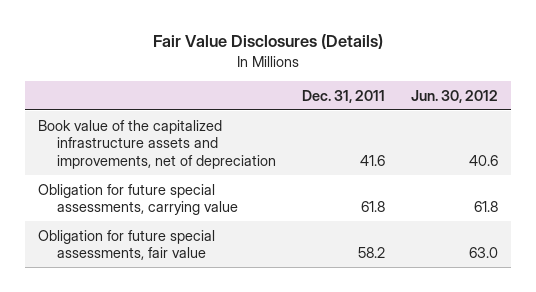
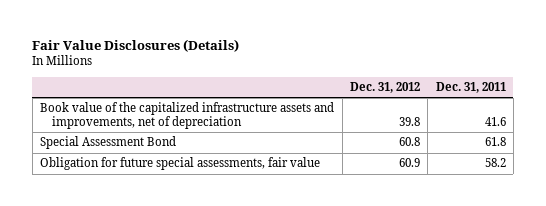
[410,89,498,103] Jun. 30, 2012 -> none
none -> [349,81,420,93] Dec. 31, 2012
[37,183,239,216] Obligation for future special assessments, carrying value -> [40,136,177,150] Special Assessment Bond

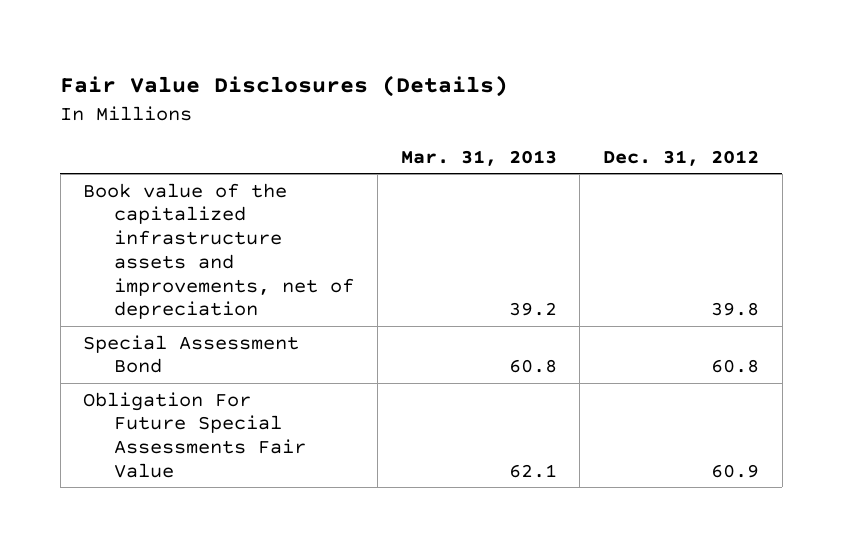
[435,81,506,93] Dec. 31, 2011 -> none
none -> [400,149,557,166] Mar. 31, 2013
[40,157,321,171] Obligation for future special assessments, fair value -> [83,391,306,478] Obligation For Future Special Assessments Fair Value

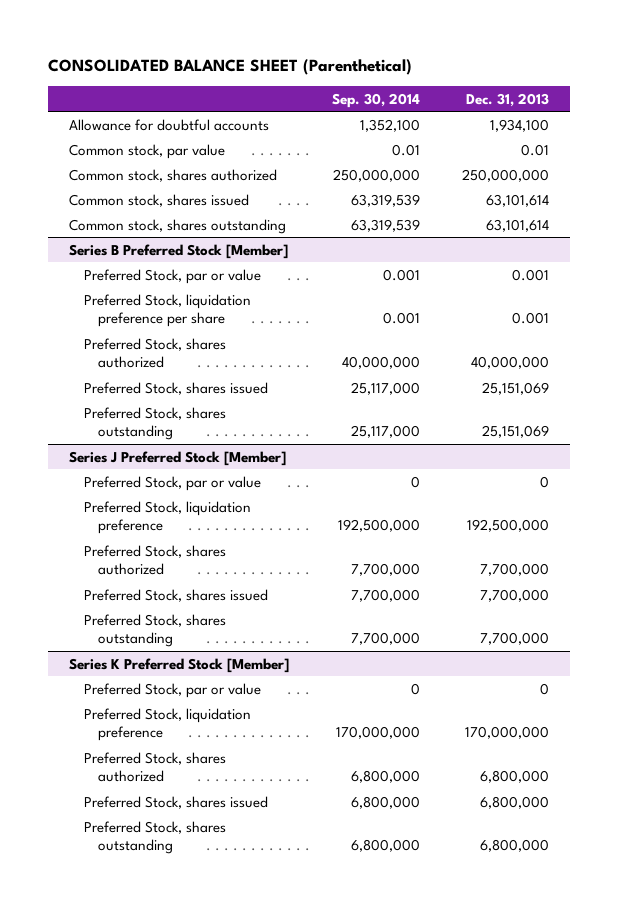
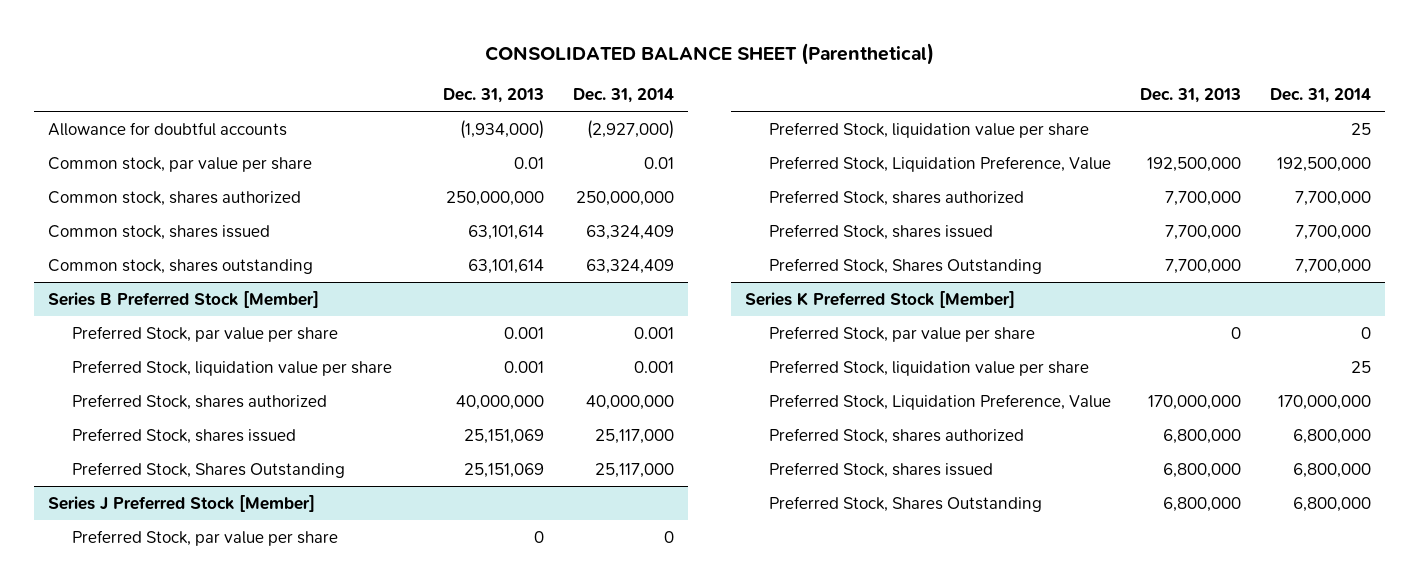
[331,92,420,108] Sep. 30, 2014 -> none
none -> [573,88,675,104] Dec. 31, 2014
[489,118,549,132] 1,934,100 -> [460,119,545,139] (1,934,000)
[69,143,226,159] Common stock, par value -> [48,156,313,172] Common stock, par value per share
[83,268,261,284] Preferred Stock, par or value -> [72,325,339,342] Preferred Stock, par value per share
[83,293,251,328] Preferred Stock, liquidation preference per share -> [72,359,393,376] Preferred Stock, liquidation value per share
[83,406,226,441] Preferred Stock, shares outstanding -> [72,461,346,478] Preferred Stock, Shares Outstanding
[83,475,261,491] Preferred Stock, par or value -> [72,529,339,546] Preferred Stock, par value per share
none -> [769,121,1090,138] Preferred Stock, liquidation value per share
[83,500,251,535] Preferred Stock, liquidation preference -> [769,155,1112,172] Preferred Stock, Liquidation Preference, Value
[83,613,226,648] Preferred Stock, shares outstanding -> [769,257,1043,274] Preferred Stock, Shares Outstanding
[83,682,261,698] Preferred Stock, par or value -> [769,325,1036,342] Preferred Stock, par value per share
none -> [769,359,1090,376] Preferred Stock, liquidation value per share
[83,707,251,742] Preferred Stock, liquidation preference -> [769,393,1112,410] Preferred Stock, Liquidation Preference, Value
[83,820,226,855] Preferred Stock, shares outstanding -> [769,495,1043,512] Preferred Stock, Shares Outstanding

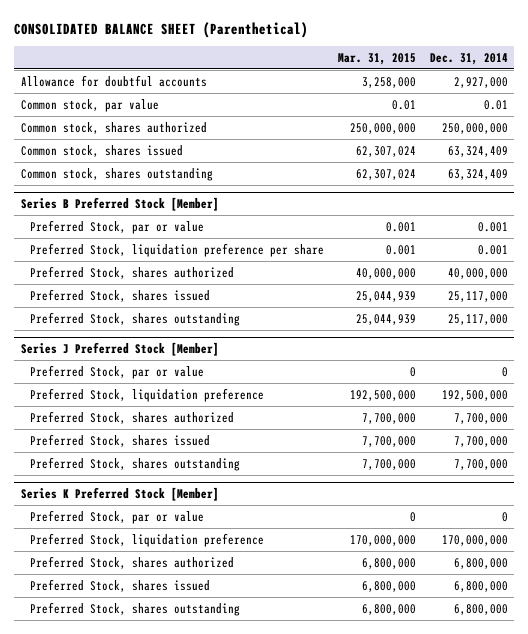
[443,88,545,104] Dec. 31, 2013 -> none
none -> [337,53,416,66] Mar. 31, 2015
[587,119,675,139] (2,927,000) -> [453,76,508,88] 2,927,000
[48,156,313,172] Common stock, par value per share -> [20,98,159,112] Common stock, par value
[72,325,339,342] Preferred Stock, par value per share -> [30,219,205,234] Preferred Stock, par or value
[72,359,393,376] Preferred Stock, liquidation value per share -> [30,242,325,257] Preferred Stock, liquidation preference per share
[72,461,346,478] Preferred Stock, Shares Outstanding -> [30,311,241,326] Preferred Stock, shares outstanding
[769,121,1090,138] Preferred Stock, liquidation value per share -> none
[72,529,339,546] Preferred Stock, par value per share -> [30,364,205,379] Preferred Stock, par or value
[769,155,1112,172] Preferred Stock, Liquidation Preference, Value -> [30,387,265,402] Preferred Stock, liquidation preference
[769,257,1043,274] Preferred Stock, Shares Outstanding -> [30,456,241,471] Preferred Stock, shares outstanding
[769,359,1090,376] Preferred Stock, liquidation value per share -> none
[769,325,1036,342] Preferred Stock, par value per share -> [30,509,205,524] Preferred Stock, par or value
[769,393,1112,410] Preferred Stock, Liquidation Preference, Value -> [30,532,265,547] Preferred Stock, liquidation preference
[769,495,1043,512] Preferred Stock, Shares Outstanding -> [30,601,241,616] Preferred Stock, shares outstanding

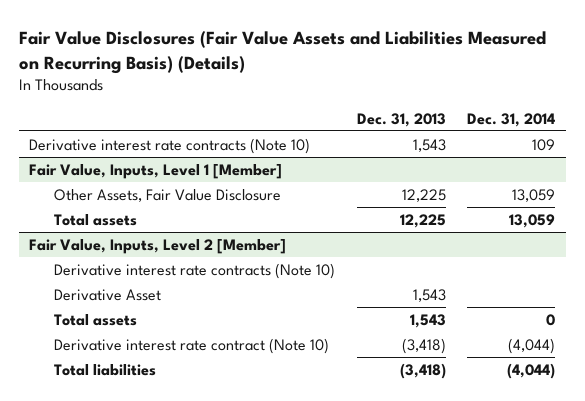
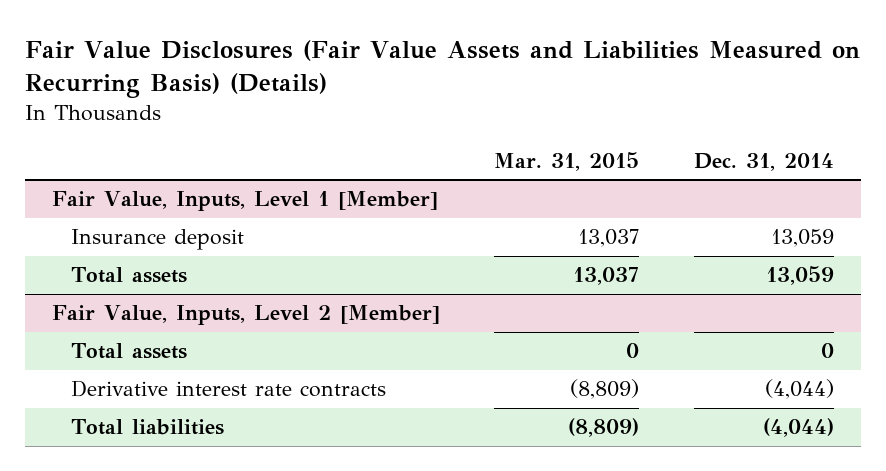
[356,112,446,127] Dec. 31, 2013 -> none
none -> [494,151,640,171] Mar. 31, 2015
[29,137,311,154] Derivative interest rate contracts (Note 10) -> none
[54,188,282,202] Other Assets, Fair Value Disclosure -> [70,229,244,251] Insurance deposit
[54,262,336,279] Derivative interest rate contracts (Note 10) -> none
[54,288,162,301] Derivative Asset -> none
[54,337,330,354] Derivative interest rate contract (Note 10) -> [70,380,386,398] Derivative interest rate contracts

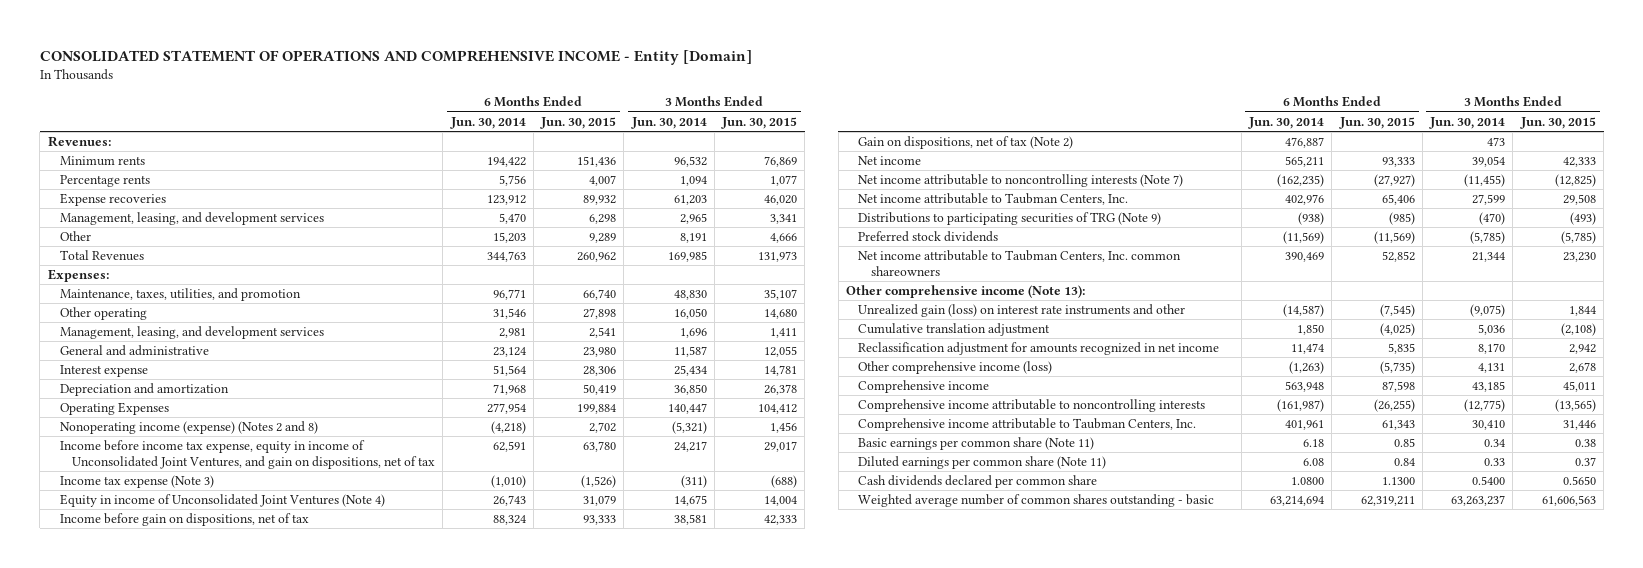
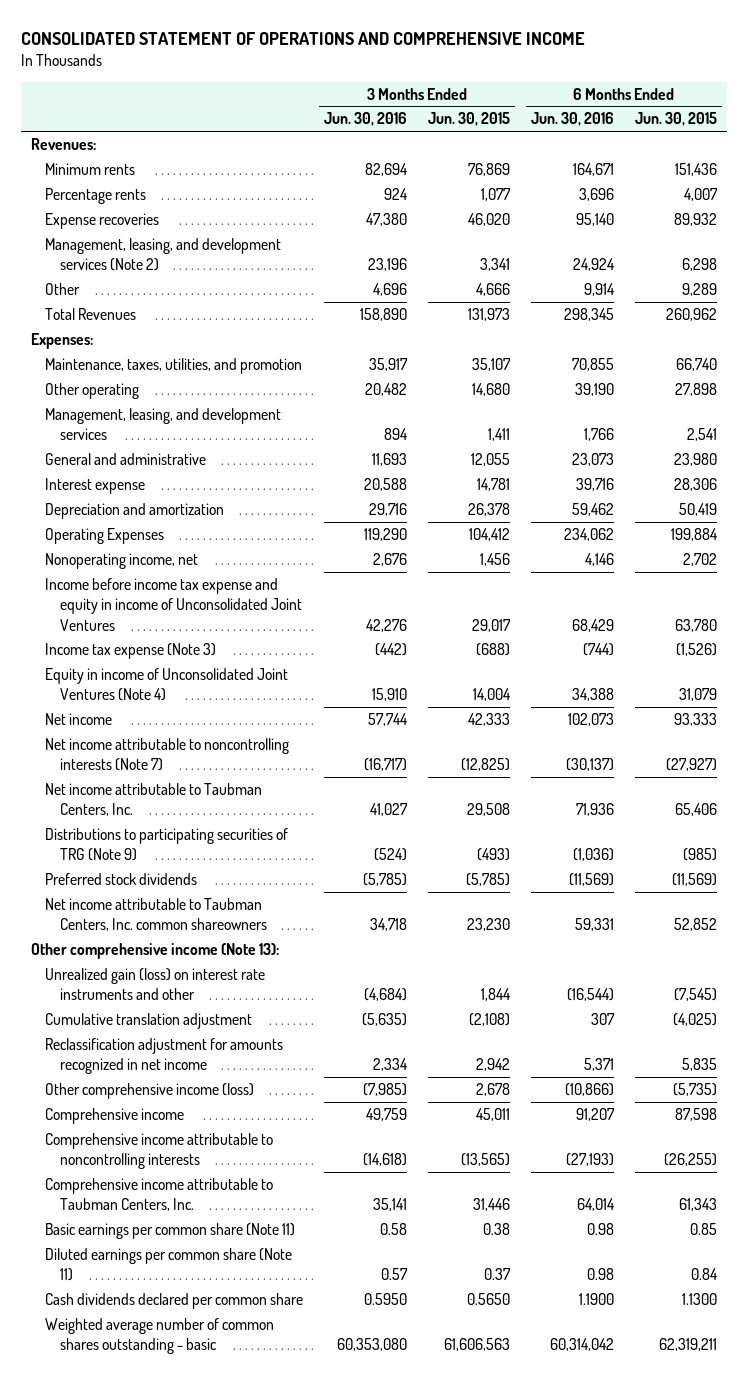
[39,49,752,65] CONSOLIDATED STATEMENT OF OPERATIONS AND COMPREHENSIVE INCOME - Entity [Domain] -> [20,31,585,45] CONSOLIDATED STATEMENT OF OPERATIONS AND COMPREHENSIVE INCOME
[449,116,526,129] Jun. 30, 2014 -> none
[630,116,707,129] Jun. 30, 2014 -> none
none -> [324,112,408,127] Jun. 30, 2016
none -> [530,112,614,127] Jun. 30, 2016
[59,212,324,226] Management, leasing, and development services -> [45,238,282,272] Management, leasing, and development services (Note 2)
[59,421,318,435] Nonoperating income (expense) (Notes 2 and 8) -> [45,553,199,570] Nonoperating income, net
[59,440,435,469] Income before income tax expense, equity in income of Unconsolidated Joint Ventures, and gain on dispositions, net of tax -> [45,578,302,631] Income before income tax expense and equity in income of Unconsolidated Joint Ventures
[59,513,309,527] Income before gain on dispositions, net of tax -> none
[858,136,1074,150] Gain on dispositions, net of tax (Note 2) -> none

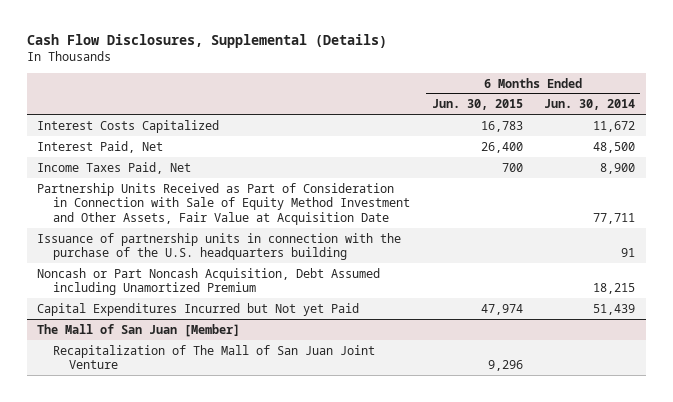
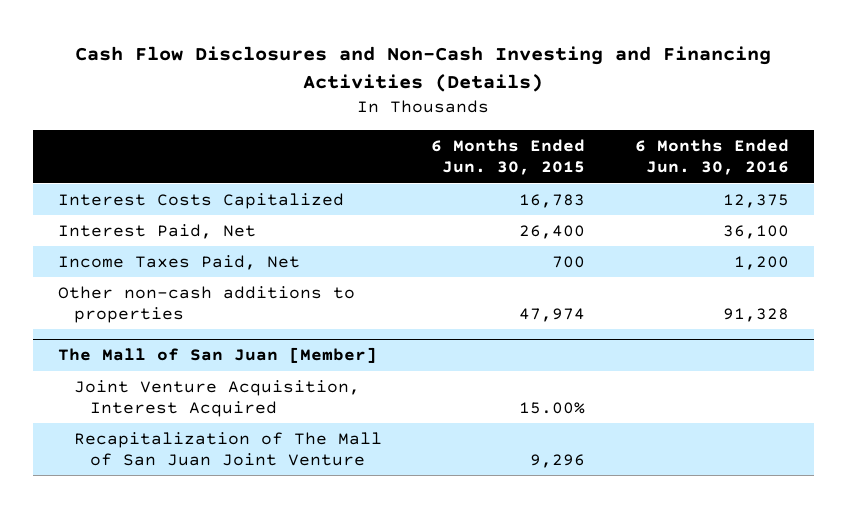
[26,34,387,49] Cash Flow Disclosures, Supplemental (Details) -> [75,46,772,93] Cash Flow Disclosures and Non-Cash Investing and Financing Activities (Details)
[544,99,636,111] Jun. 30, 2014 -> none
none -> [635,139,790,176] 6 Months Ended Jun. 30, 2016
[37,182,411,225] Partnership Units Received as Part of Consideration in Connection with Sale of Equity Method Investment and Other Assets, Fair Value at Acquisition Date -> none
[37,232,402,261] Issuance of partnership units in connection with the purchase of the U.S. headquarters building -> none
[37,267,381,296] Noncash or Part Noncash Acquisition, Debt Assumed including Unamortized Premium -> none
[37,302,360,316] Capital Expenditures Incurred but Not yet Paid -> [57,285,355,324] Other non-cash additions to properties
none -> [73,379,360,418] Joint Venture Acquisition, Interest Acquired

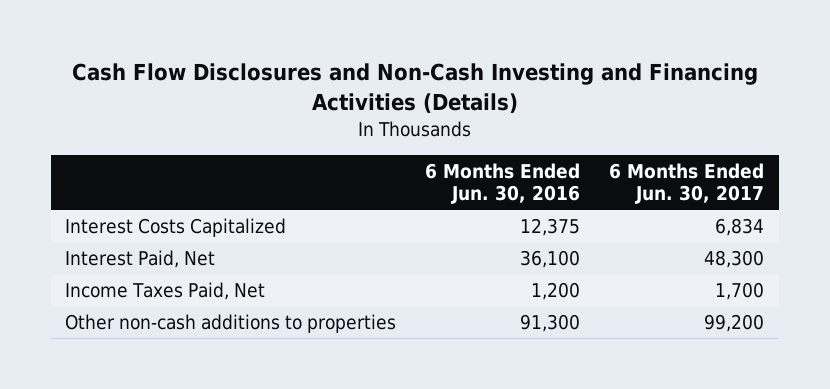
[431,139,586,176] 6 Months Ended Jun. 30, 2015 -> none
none -> [609,162,765,205] 6 Months Ended Jun. 30, 2017
[57,347,377,364] The Mall of San Juan [Member] -> none
[73,379,360,418] Joint Venture Acquisition, Interest Acquired -> none
[73,431,382,467] Recapitalization of The Mall of San Juan Joint Venture -> none
[723,308,790,323] 91,328 -> [520,313,581,332] 91,300

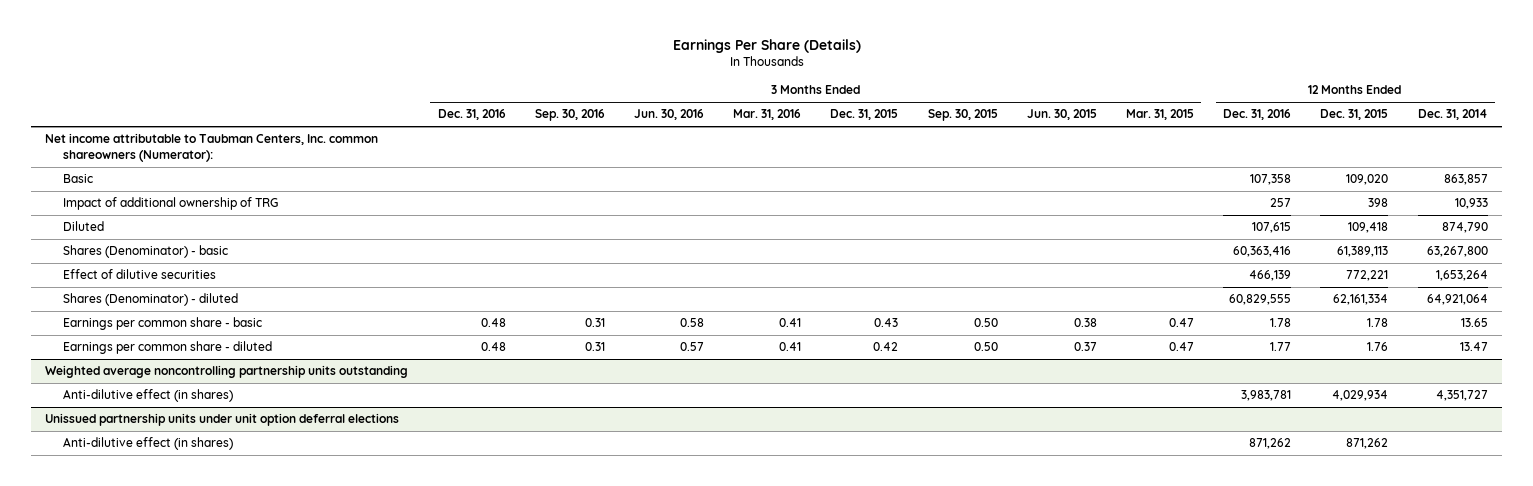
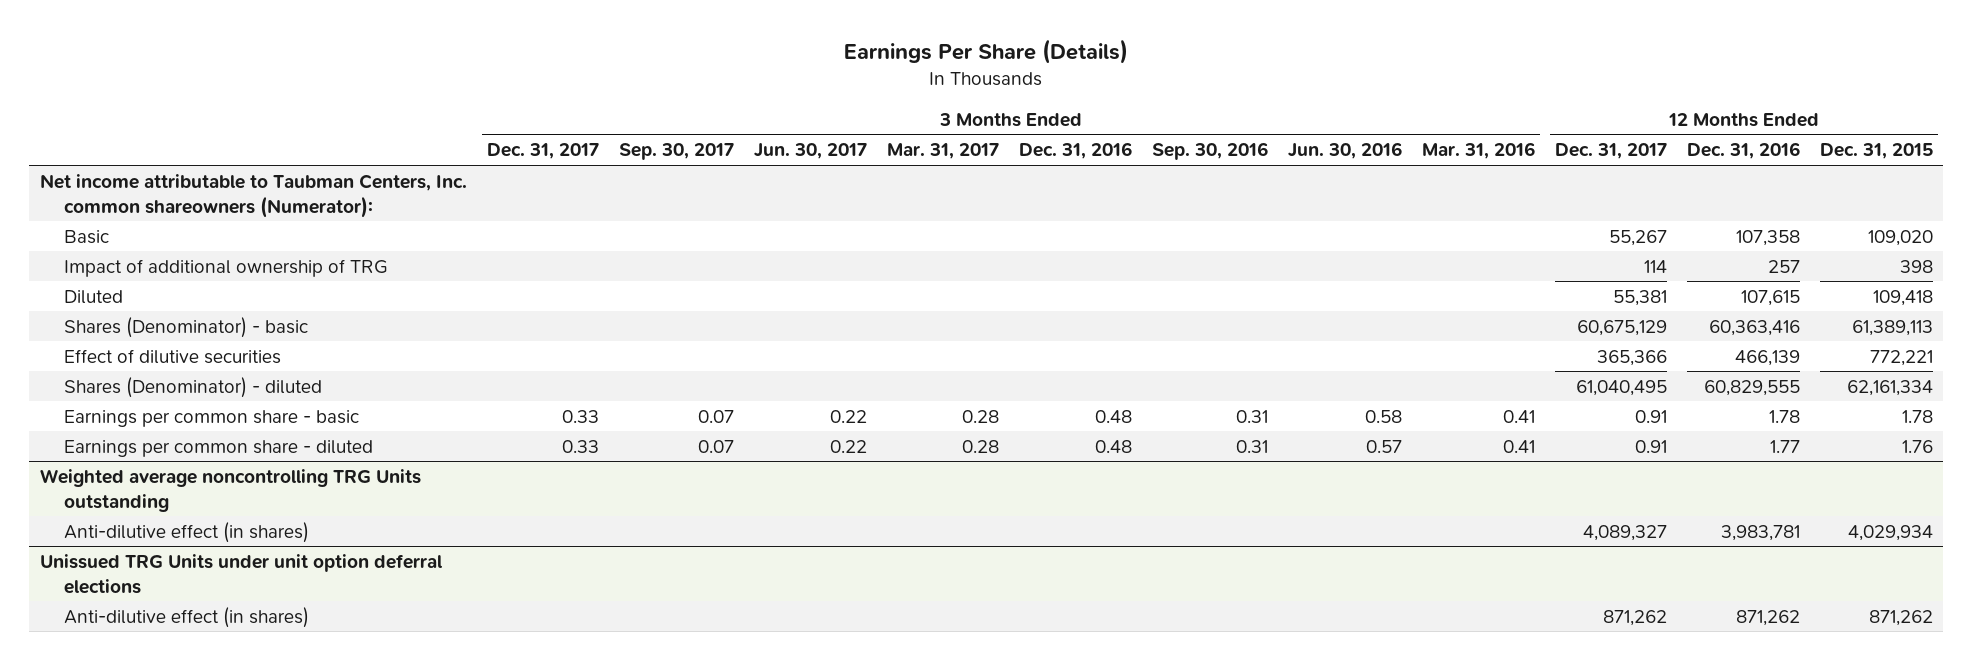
[830,109,899,121] Dec. 31, 2015 -> none
[927,109,998,122] Sep. 30, 2015 -> none
[1026,109,1097,121] Jun. 30, 2015 -> none
[1125,109,1194,121] Mar. 31, 2015 -> none
[1417,109,1488,121] Dec. 31, 2014 -> none
none -> [486,143,599,160] Dec. 31, 2017
none -> [618,143,734,161] Sep. 30, 2017
none -> [753,143,867,160] Jun. 30, 2017
none -> [886,143,999,160] Mar. 31, 2017
none -> [1555,143,1668,160] Dec. 31, 2017
[45,365,409,379] Weighted average noncontrolling partnership units outstanding -> [39,468,421,512] Weighted average noncontrolling TRG Units outstanding
[45,413,400,427] Unissued partnership units under unit option deferral elections -> [39,553,443,594] Unissued TRG Units under unit option deferral elections

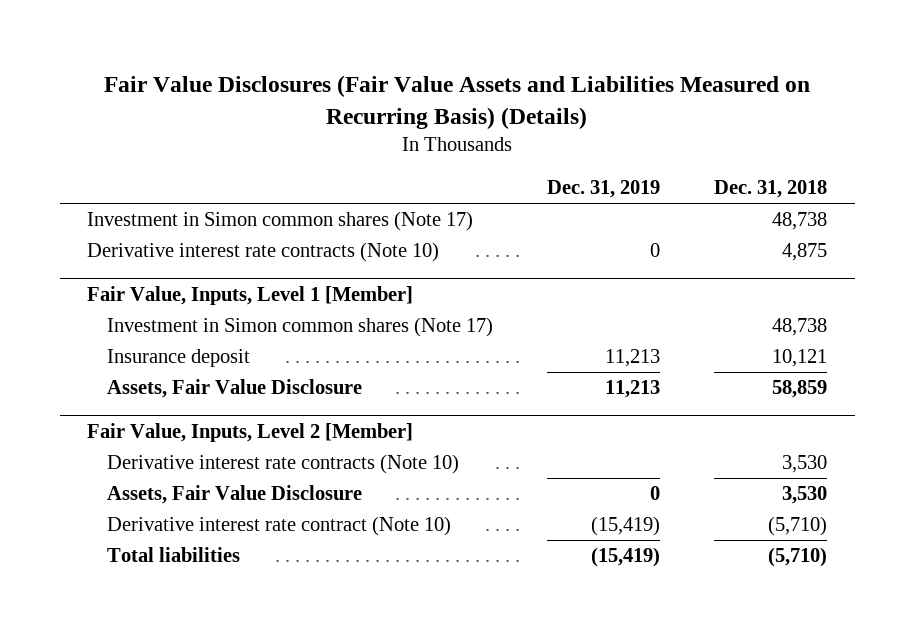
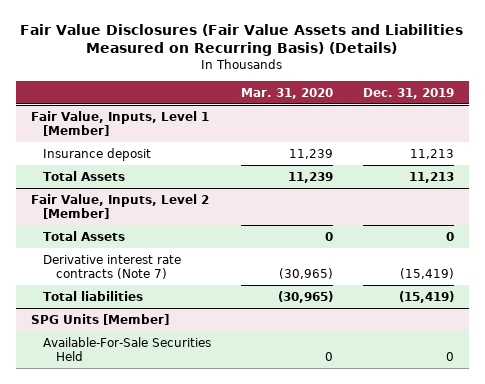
[714,180,828,199] Dec. 31, 2018 -> none
none -> [241,87,334,99] Mar. 31, 2020
[87,211,474,232] Investment in Simon common shares (Note 17) -> none
[87,242,440,263] Derivative interest rate contracts (Note 10) -> none
[106,317,493,338] Investment in Simon common shares (Note 17) -> none
[106,379,362,399] Assets, Fair Value Disclosure -> [43,170,126,181] Total Assets
[106,454,459,475] Derivative interest rate contracts (Note 10) -> none
[106,485,362,505] Assets, Fair Value Disclosure -> [43,230,126,241] Total Assets
[106,516,451,537] Derivative interest rate contract (Note 10) -> [43,254,182,280] Derivative interest rate contracts (Note 7)
none -> [30,313,169,325] SPG Units [Member]
none -> [43,336,212,362] Available-For-Sale Securities Held

